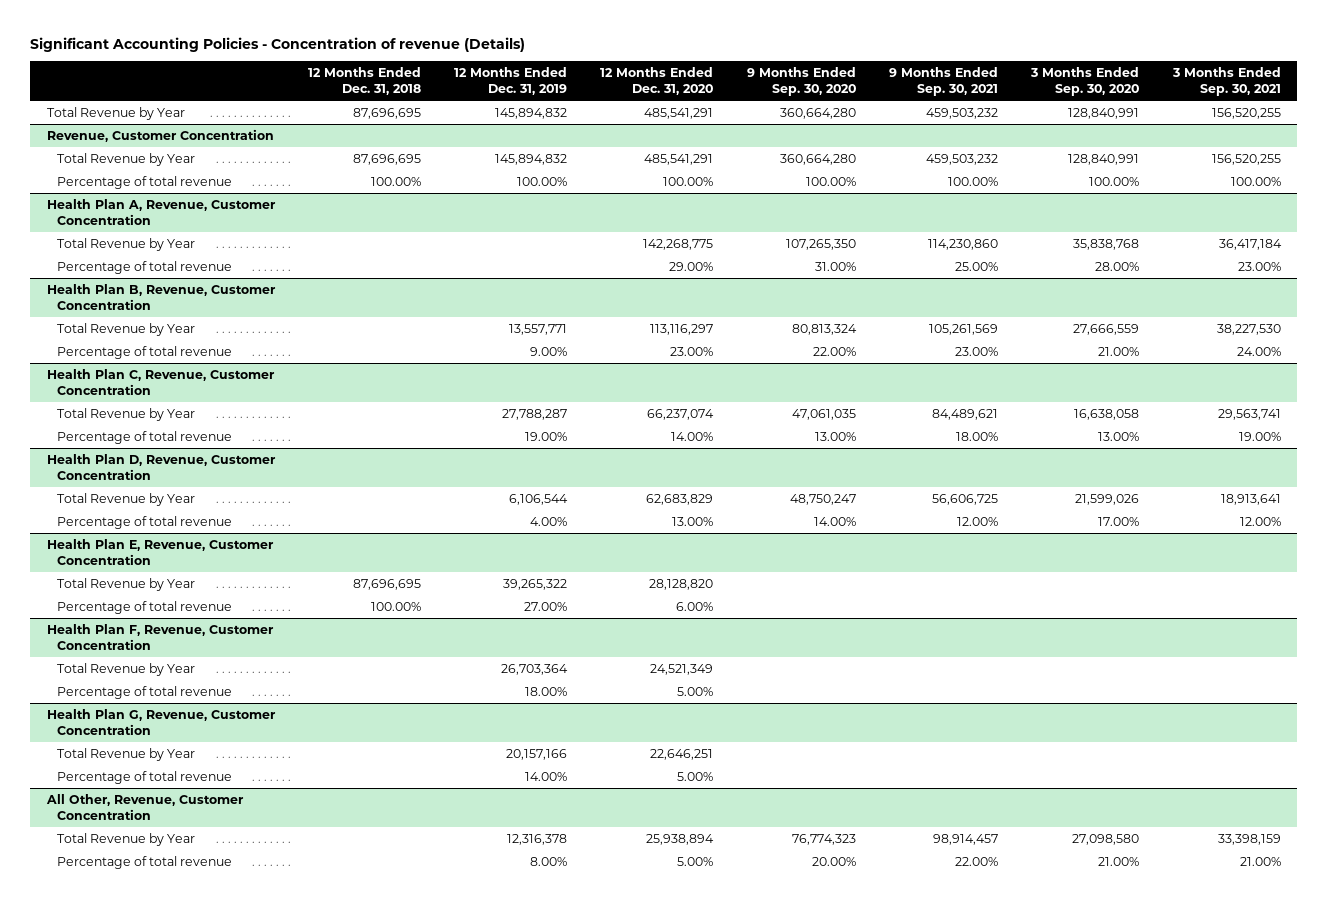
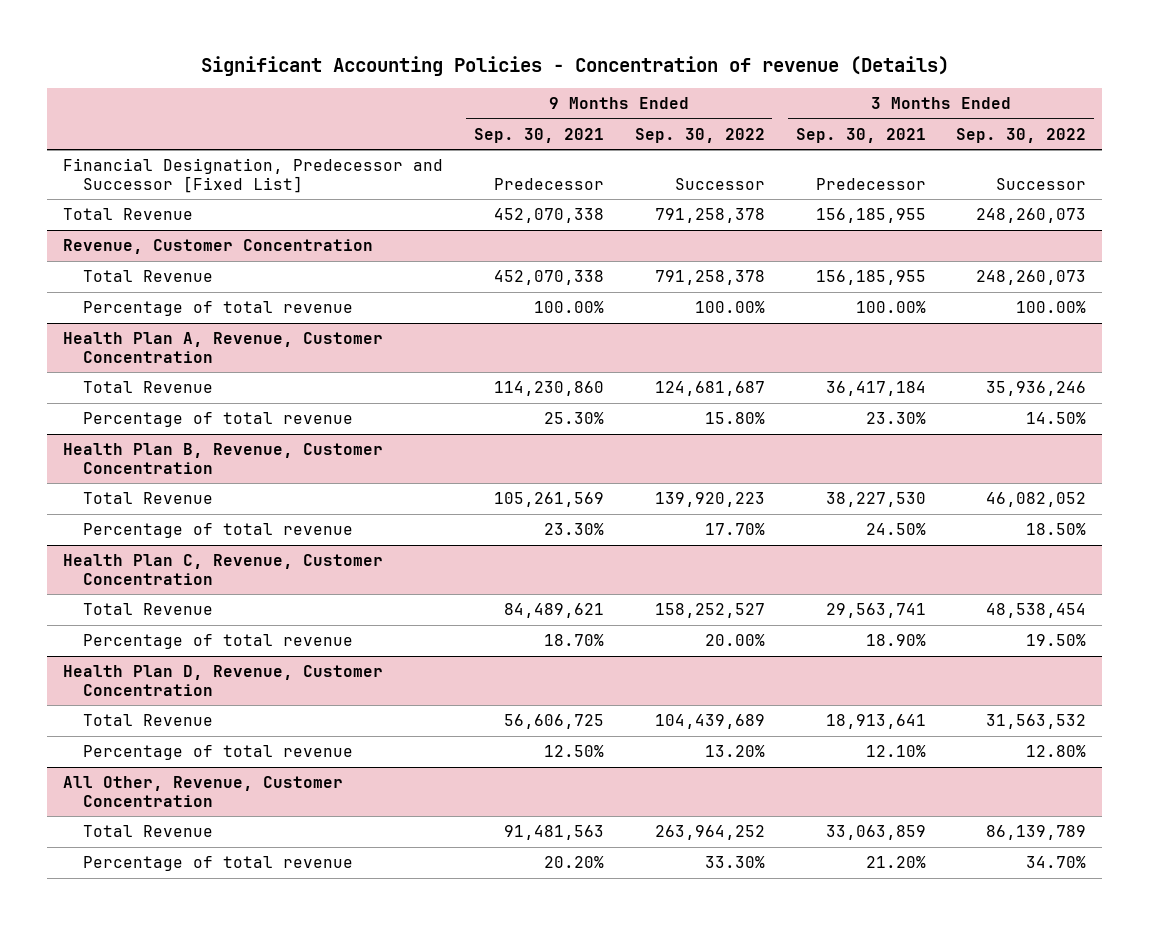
[307,67,421,96] 12 Months Ended Dec. 31, 2018 -> none
[454,67,568,96] 12 Months Ended Dec. 31, 2019 -> none
[600,67,714,96] 12 Months Ended Dec. 31, 2020 -> none
[746,67,856,97] 9 Months Ended Sep. 30, 2020 -> none
[1030,67,1140,97] 3 Months Ended Sep. 30, 2020 -> none
none -> [634,127,765,143] Sep. 30, 2022
none -> [956,127,1087,143] Sep. 30, 2022
none -> [62,158,443,193] Financial Designation, Predecessor and Successor [Fixed List]
[46,106,185,120] Total Revenue by Year -> [62,208,193,221] Total Revenue
[926,107,999,119] 459,503,232 -> [493,208,604,224] 452,070,338
[1211,107,1281,119] 156,520,255 -> [815,208,926,224] 156,185,955
[57,152,196,166] Total Revenue by Year -> [83,270,214,283] Total Revenue
[926,153,999,165] 459,503,232 -> [493,270,604,286] 452,070,338
[1211,153,1281,165] 156,520,255 -> [815,270,926,286] 156,185,955
[57,237,196,251] Total Revenue by Year -> [83,381,214,394] Total Revenue
[955,261,999,271] 25.00% -> [543,412,604,425] 25.30%
[1237,261,1281,271] 23.00% -> [865,412,926,425] 23.30%
[57,322,196,336] Total Revenue by Year -> [83,492,214,505] Total Revenue
[955,346,999,356] 23.00% -> [543,523,604,536] 23.30%
[1236,346,1281,356] 24.00% -> [865,523,926,536] 24.50%
[57,407,196,421] Total Revenue by Year -> [83,603,214,616] Total Revenue
[956,431,999,441] 18.00% -> [543,634,604,647] 18.70%
[1238,431,1281,441] 19.00% -> [865,634,926,647] 18.90%
[46,538,274,565] Health Plan E, Revenue, Customer Concentration -> none
[57,577,196,591] Total Revenue by Year -> none
[57,600,233,614] Percentage of total revenue -> none
[46,623,274,650] Health Plan F, Revenue, Customer Concentration -> none
[57,662,196,676] Total Revenue by Year -> none
[57,685,233,699] Percentage of total revenue -> none
[46,708,276,735] Health Plan G, Revenue, Customer Concentration -> none
[57,747,196,761] Total Revenue by Year -> none
[57,770,233,784] Percentage of total revenue -> none
[57,492,196,506] Total Revenue by Year -> [83,714,214,727] Total Revenue
[957,516,999,526] 12.00% -> [543,745,604,758] 12.50%
[1239,516,1281,526] 12.00% -> [865,745,926,758] 12.10%
[57,832,196,846] Total Revenue by Year -> [83,825,214,838] Total Revenue
[933,833,999,845] 98,914,457 -> [503,825,604,841] 91,481,563
[1217,833,1281,845] 33,398,159 -> [825,825,926,841] 33,063,859
[955,856,999,866] 22.00% -> [543,856,604,869] 20.20%
[1239,856,1281,866] 21.00% -> [865,856,926,869] 21.20%

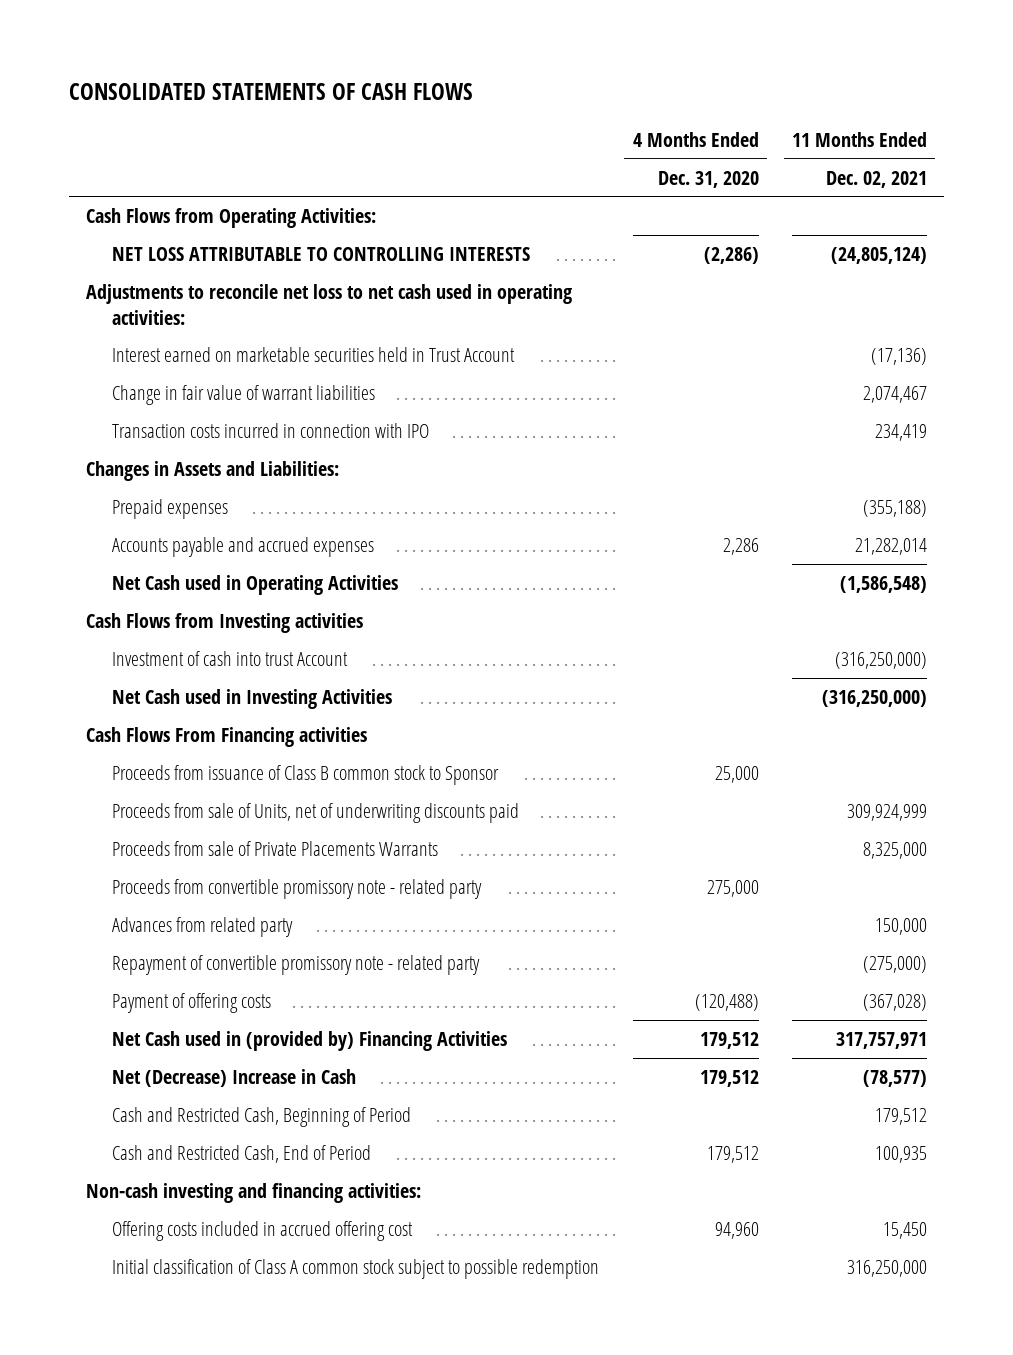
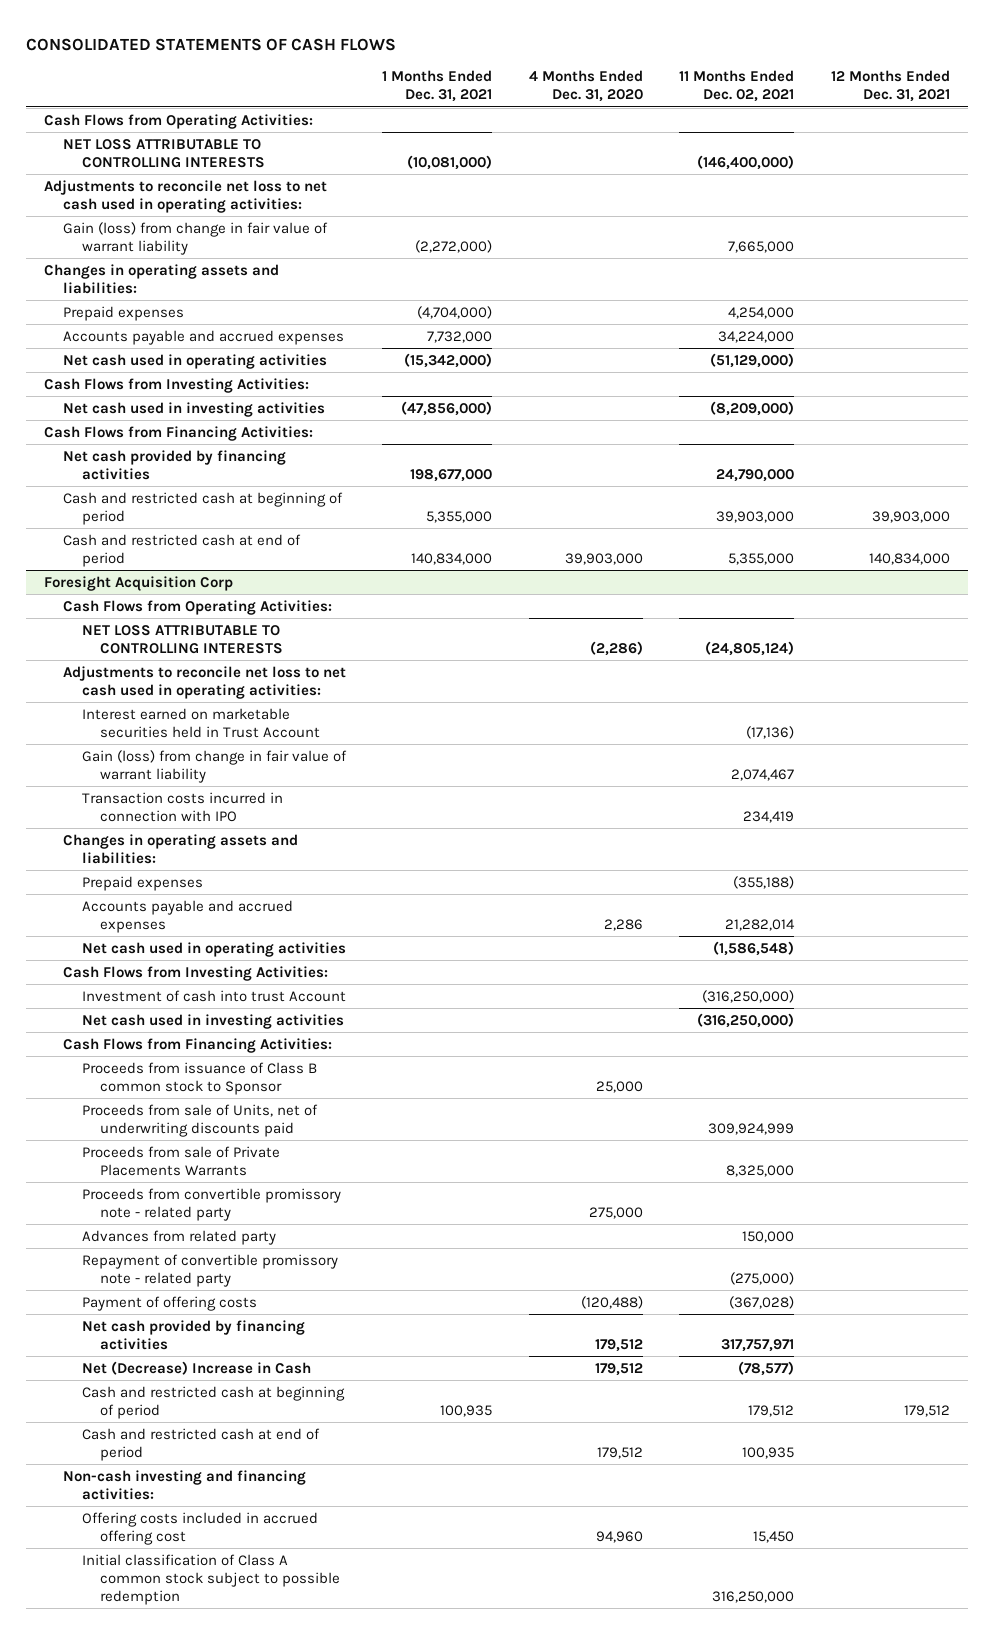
none -> [382,70,493,103] 1 Months Ended Dec. 31, 2021
none -> [830,70,950,103] 12 Months Ended Dec. 31, 2021
none -> [63,138,265,168] NET LOSS ATTRIBUTABLE TO CONTROLLING INTERESTS
none -> [44,179,328,213] Adjustments to reconcile net loss to net cash used in operating activities:
none -> [63,221,329,255] Gain (loss) from change in fair value of warrant liability
none -> [44,263,280,294] Changes in operating assets and liabilities:
none -> [63,305,185,321] Prepaid expenses
none -> [63,329,345,345] Accounts payable and accrued expenses
none -> [63,353,328,369] Net cash used in operating activities
none -> [44,377,310,393] Cash Flows from Investing Activities:
none -> [63,401,326,417] Net cash used in investing activities
none -> [44,425,314,441] Cash Flows from Financing Activities:
none -> [63,449,287,480] Net cash provided by financing activities
none -> [63,491,344,525] Cash and restricted cash at beginning of period
none -> [63,533,302,567] Cash and restricted cash at end of period
none -> [44,575,234,591] Foresight Acquisition Corp
none -> [63,599,333,615] Cash Flows from Operating Activities:
[112,385,376,406] Change in fair value of warrant liabilities -> [81,749,347,783] Gain (loss) from change in fair value of warrant liability
[85,461,339,482] Changes in Assets and Liabilities: -> [63,833,299,864] Changes in operating assets and liabilities:
[112,575,399,596] Net Cash used in Operating Activities -> [81,941,346,957] Net cash used in operating activities
[85,613,363,634] Cash Flows from Investing activities -> [63,965,329,981] Cash Flows from Investing Activities:
[112,689,393,710] Net Cash used in Investing Activities -> [81,1013,344,1029] Net cash used in investing activities
[85,727,367,748] Cash Flows From Financing activities -> [63,1037,333,1053] Cash Flows from Financing Activities:
[112,1031,508,1052] Net Cash used in (provided by) Financing Activities -> [81,1319,305,1350] Net cash provided by financing activities
[112,1107,412,1128] Cash and Restricted Cash, Beginning of Period -> [81,1385,345,1419] Cash and restricted cash at beginning of period
[112,1145,372,1164] Cash and Restricted Cash, End of Period -> [81,1427,320,1461] Cash and restricted cash at end of period

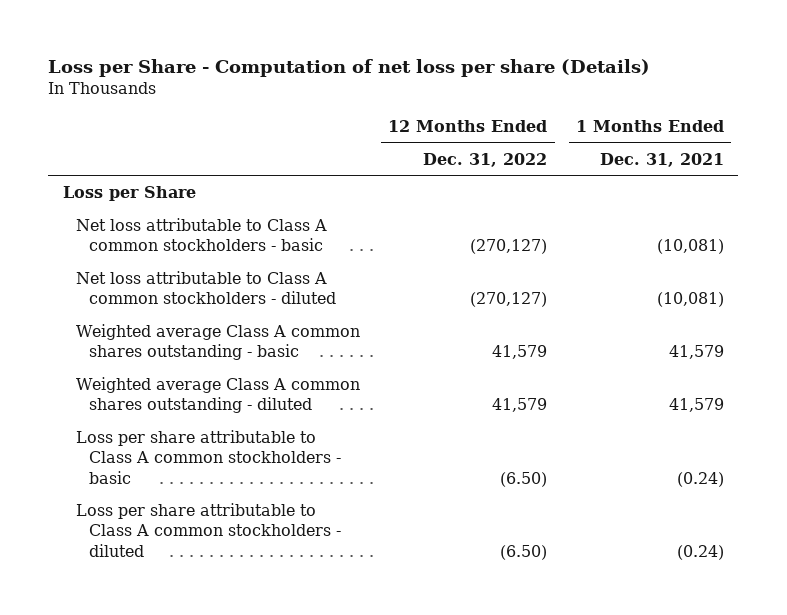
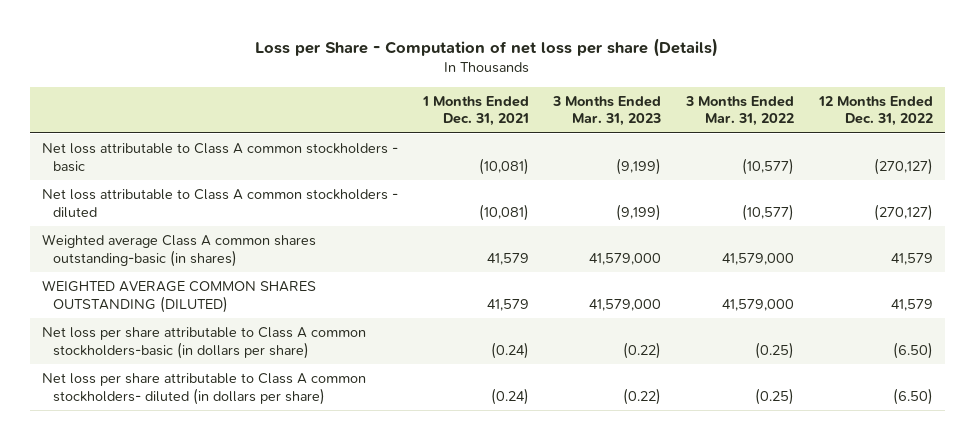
none -> [552,95,662,127] 3 Months Ended Mar. 31, 2023
none -> [685,95,795,127] 3 Months Ended Mar. 31, 2022
[62,186,196,202] Loss per Share -> none
[75,324,360,361] Weighted average Class A common shares outstanding - basic -> [42,234,317,267] Weighted average Class A common shares outstanding-basic (in shares)
[75,377,360,414] Weighted average Class A common shares outstanding - diluted -> [42,280,317,313] WEIGHTED AVERAGE COMMON SHARES OUTSTANDING (DILUTED)
[75,430,341,484] Loss per share attributable to Class A common stockholders - basic -> [42,327,367,359] Net loss per share attributable to Class A common stockholders-basic (in dollars per share)
[75,503,341,557] Loss per share attributable to Class A common stockholders - diluted -> [42,373,367,405] Net loss per share attributable to Class A common stockholders- diluted (in dollars per share)

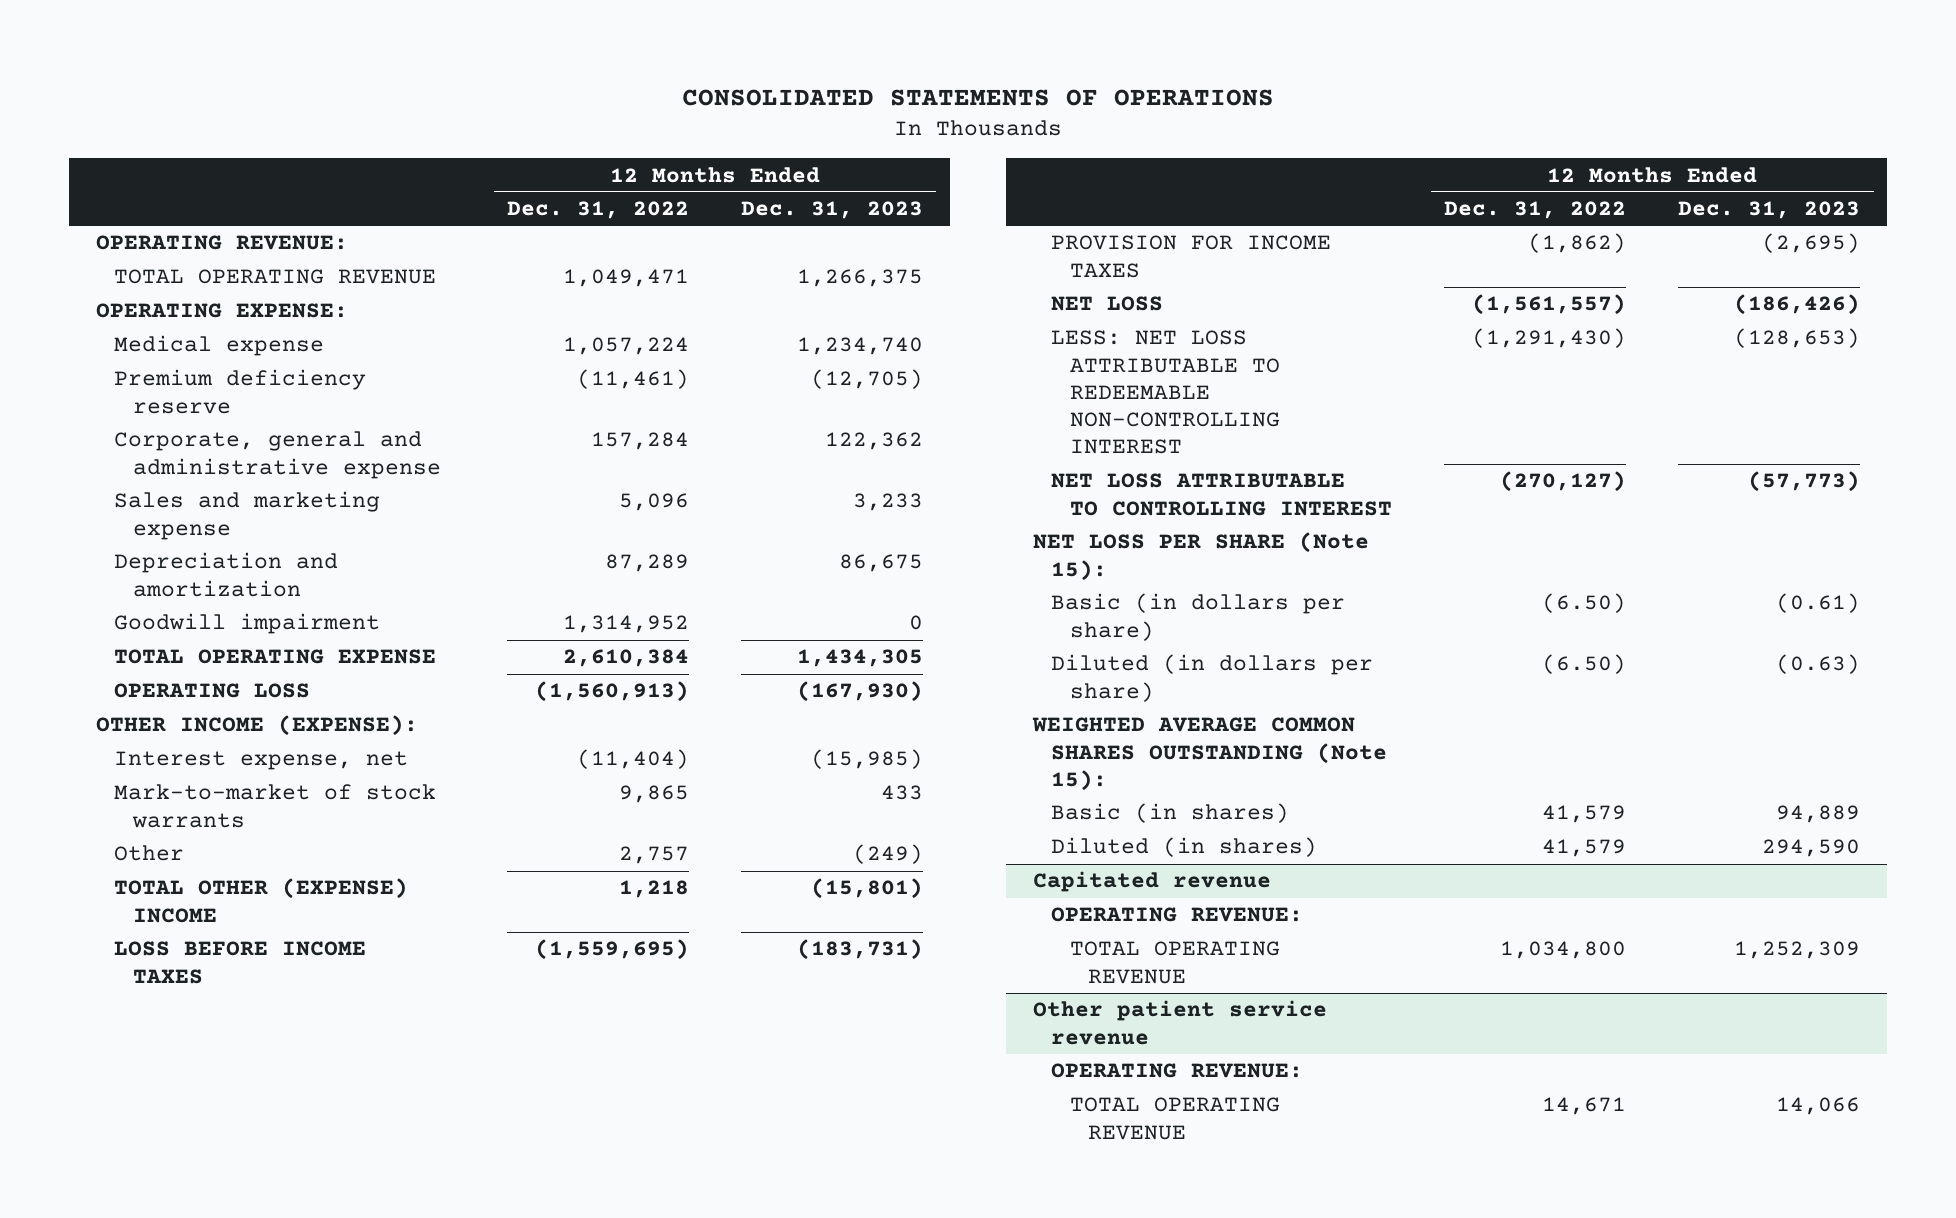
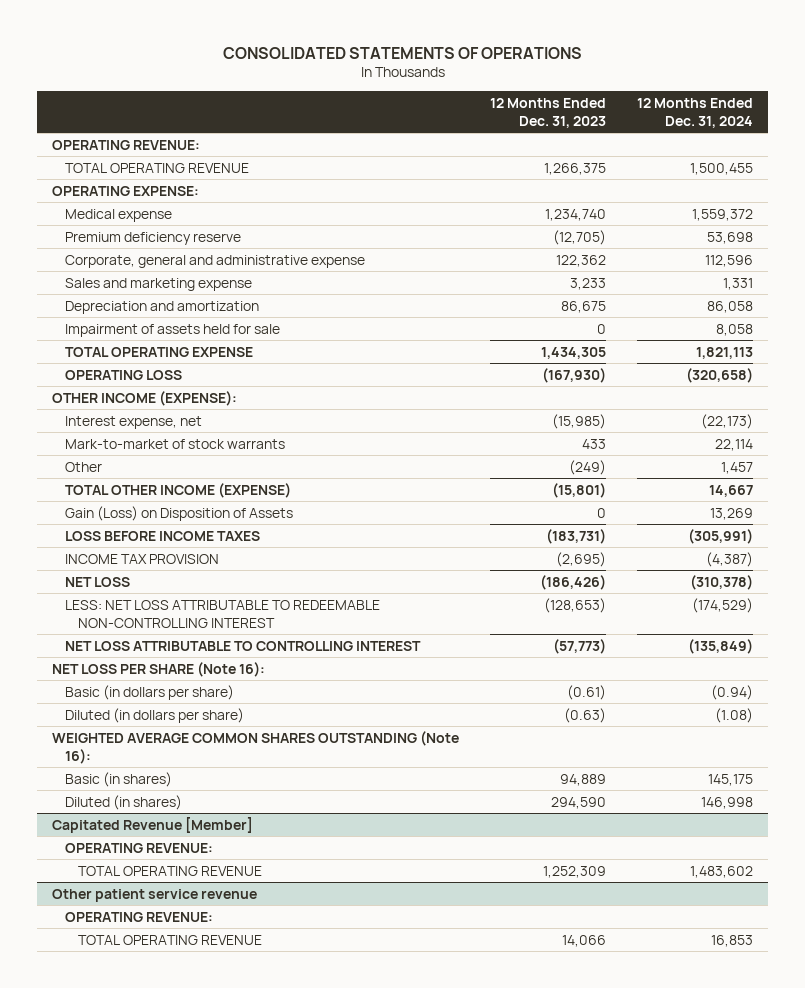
[507,201,690,220] Dec. 31, 2022 -> none
none -> [636,97,753,128] 12 Months Ended Dec. 31, 2024
[114,613,381,635] Goodwill impairment -> none
none -> [65,323,281,337] Impairment of assets held for sale
[114,878,409,923] TOTAL OTHER (EXPENSE) INCOME -> [65,482,292,498] TOTAL OTHER INCOME (EXPENSE)
none -> [65,505,294,521] Gain (Loss) on Disposition of Assets
[1051,235,1332,278] PROVISION FOR INCOME TAXES -> [65,553,220,564] INCOME TAX PROVISION
[1032,532,1369,581] NET LOSS PER SHARE (Note 15): -> [52,661,266,677] NET LOSS PER SHARE (Note 16):
[1031,717,1388,791] WEIGHTED AVERAGE COMMON SHARES OUTSTANDING (Note 15): -> [52,730,460,764] WEIGHTED AVERAGE COMMON SHARES OUTSTANDING (Note 16):
[1032,871,1271,893] Capitated revenue -> [52,816,254,833] Capitated Revenue [Member]

